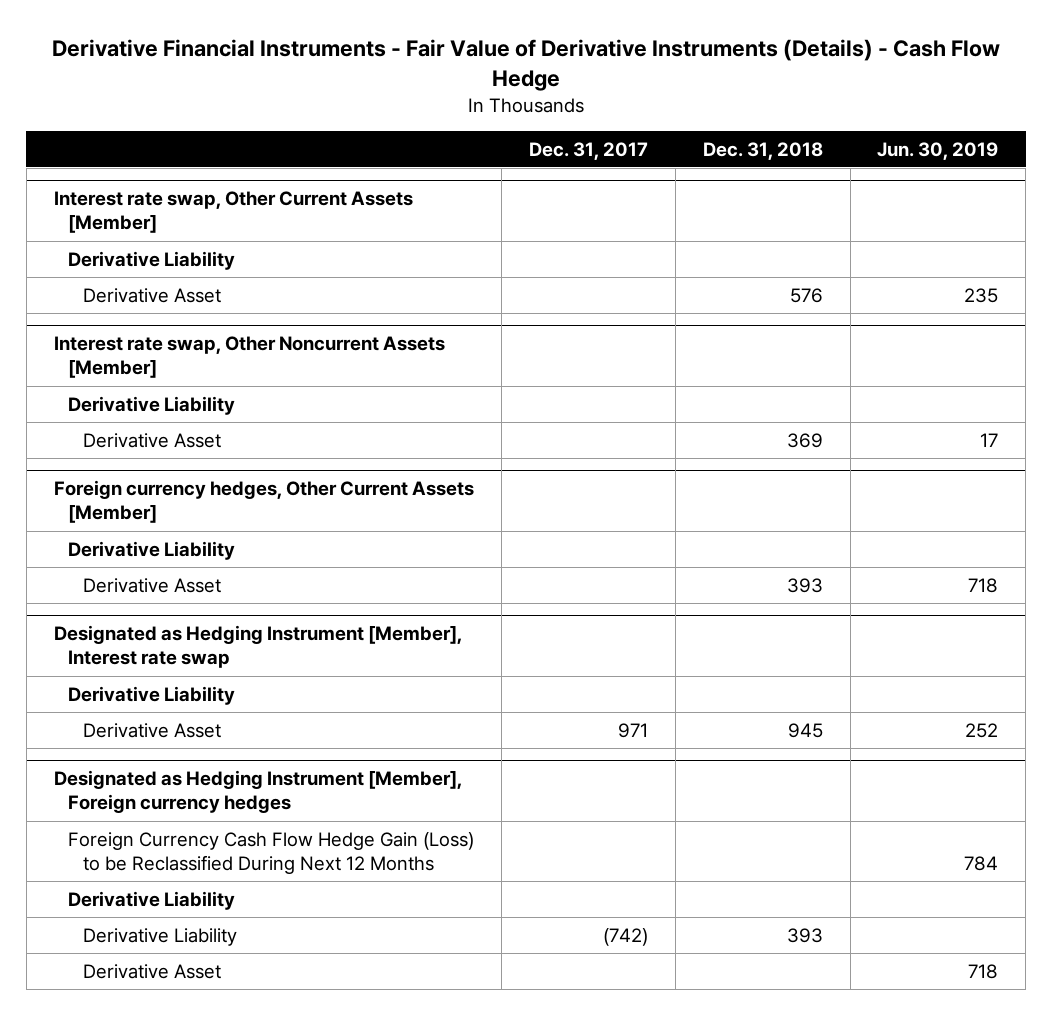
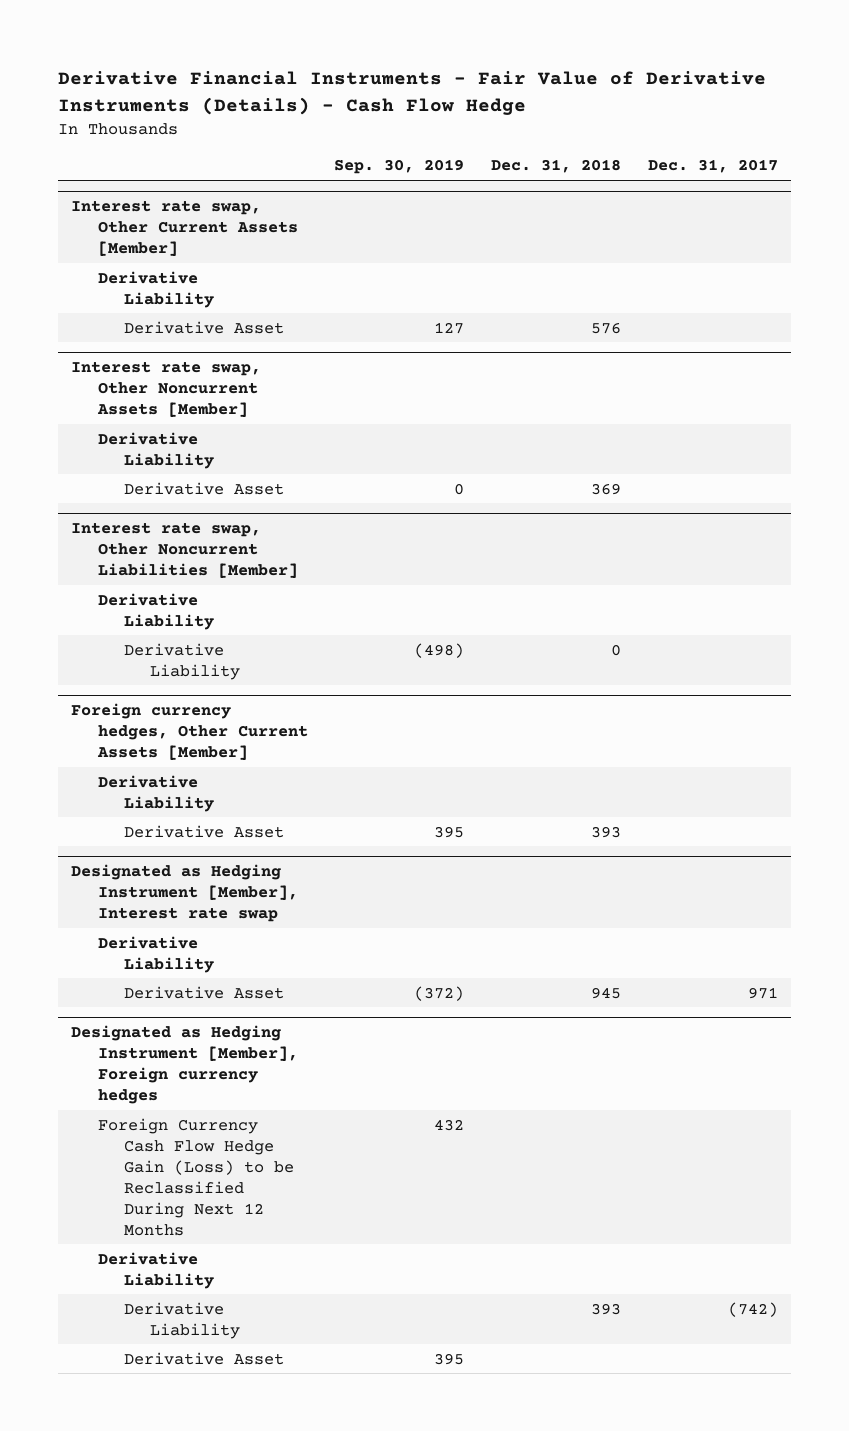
[877,141,999,160] Jun. 30, 2019 -> none
none -> [334,159,465,175] Sep. 30, 2019
none -> [71,522,298,579] Interest rate swap, Other Noncurrent Liabilities [Member]
none -> [97,592,215,630] Derivative Liability
none -> [124,642,241,680] Derivative Liability

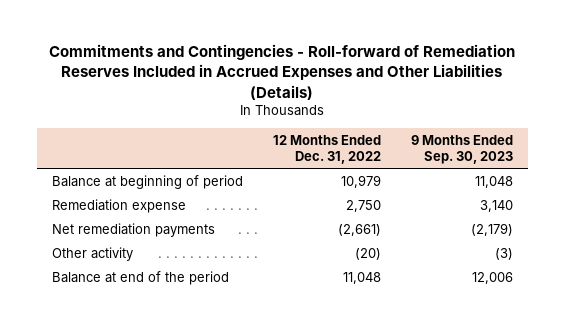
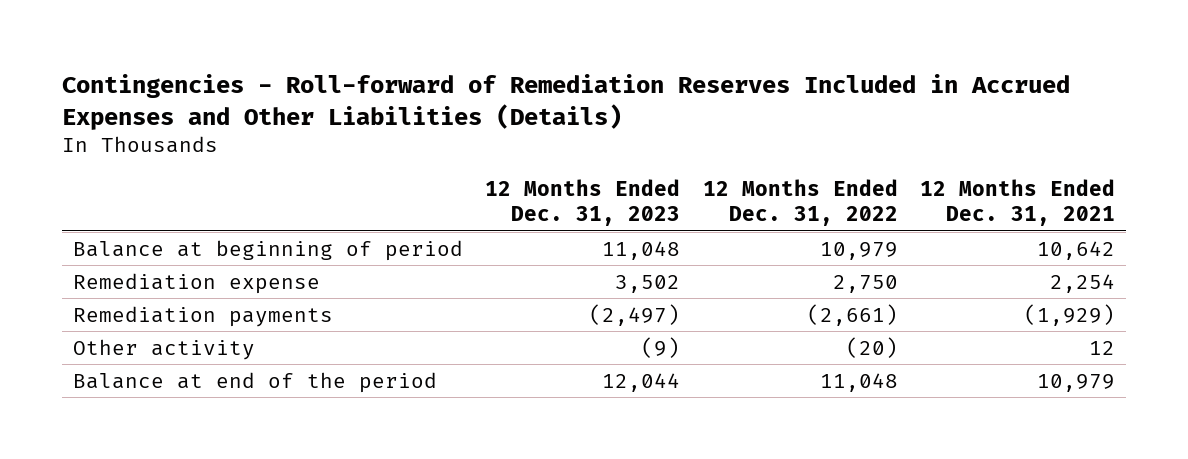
[49,43,516,100] Commitments and Contingencies - Roll-forward of Remediation Reserves Included in Accrued Expenses and Other Liabilities (Details) -> [61,74,1070,130] Contingencies - Roll-forward of Remediation Reserves Included in Accrued Expenses and Other Liabilities (Details)
[410,134,513,165] 9 Months Ended Sep. 30, 2023 -> none
none -> [485,179,681,226] 12 Months Ended Dec. 31, 2023
none -> [920,179,1116,226] 12 Months Ended Dec. 31, 2021
[51,222,215,237] Net remediation payments -> [72,305,333,327] Remediation payments

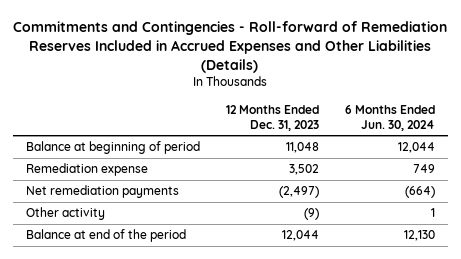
[61,74,1070,130] Contingencies - Roll-forward of Remediation Reserves Included in Accrued Expenses and Other Liabilities (Details) -> [13,21,448,73] Commitments and Contingencies - Roll-forward of Remediation Reserves Included in Accrued Expenses and Other Liabilities (Details)
[702,179,898,226] 12 Months Ended Dec. 31, 2022 -> none
[920,179,1116,226] 12 Months Ended Dec. 31, 2021 -> none
none -> [344,104,435,131] 6 Months Ended Jun. 30, 2024
[72,305,333,327] Remediation payments -> [26,185,180,199] Net remediation payments

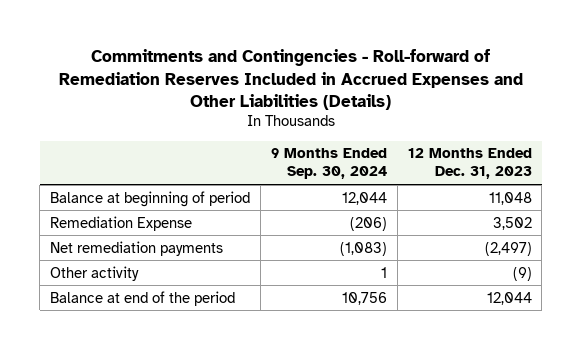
[344,104,435,131] 6 Months Ended Jun. 30, 2024 -> none
none -> [270,148,387,180] 9 Months Ended Sep. 30, 2024
[26,163,149,177] Remediation expense -> [50,215,193,231] Remediation Expense

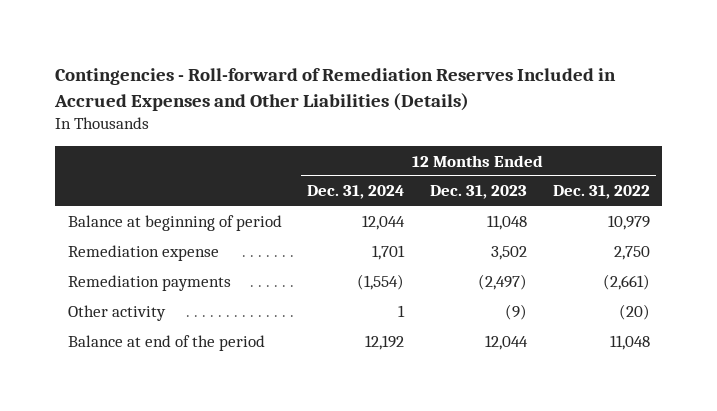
[58,49,523,110] Commitments and Contingencies - Roll-forward of Remediation Reserves Included in Accrued Expenses and Other Liabilities (Details) -> [53,67,616,111] Contingencies - Roll-forward of Remediation Reserves Included in Accrued Expenses and Other Liabilities (Details)
[270,148,387,180] 9 Months Ended Sep. 30, 2024 -> none
none -> [307,185,405,200] Dec. 31, 2024
none -> [552,185,650,200] Dec. 31, 2022
[50,215,193,231] Remediation Expense -> [67,244,219,261] Remediation expense
[50,240,224,256] Net remediation payments -> [67,274,231,291] Remediation payments

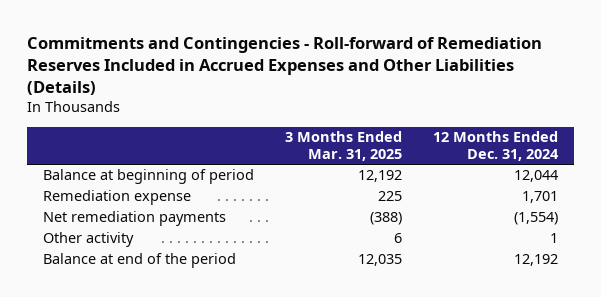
[53,67,616,111] Contingencies - Roll-forward of Remediation Reserves Included in Accrued Expenses and Other Liabilities (Details) -> [26,36,542,96] Commitments and Contingencies - Roll-forward of Remediation Reserves Included in Accrued Expenses and Other Liabilities (Details)
[429,185,527,200] Dec. 31, 2023 -> none
[552,185,650,200] Dec. 31, 2022 -> none
none -> [284,131,402,161] 3 Months Ended Mar. 31, 2025
[67,274,231,291] Remediation payments -> [42,211,226,227] Net remediation payments

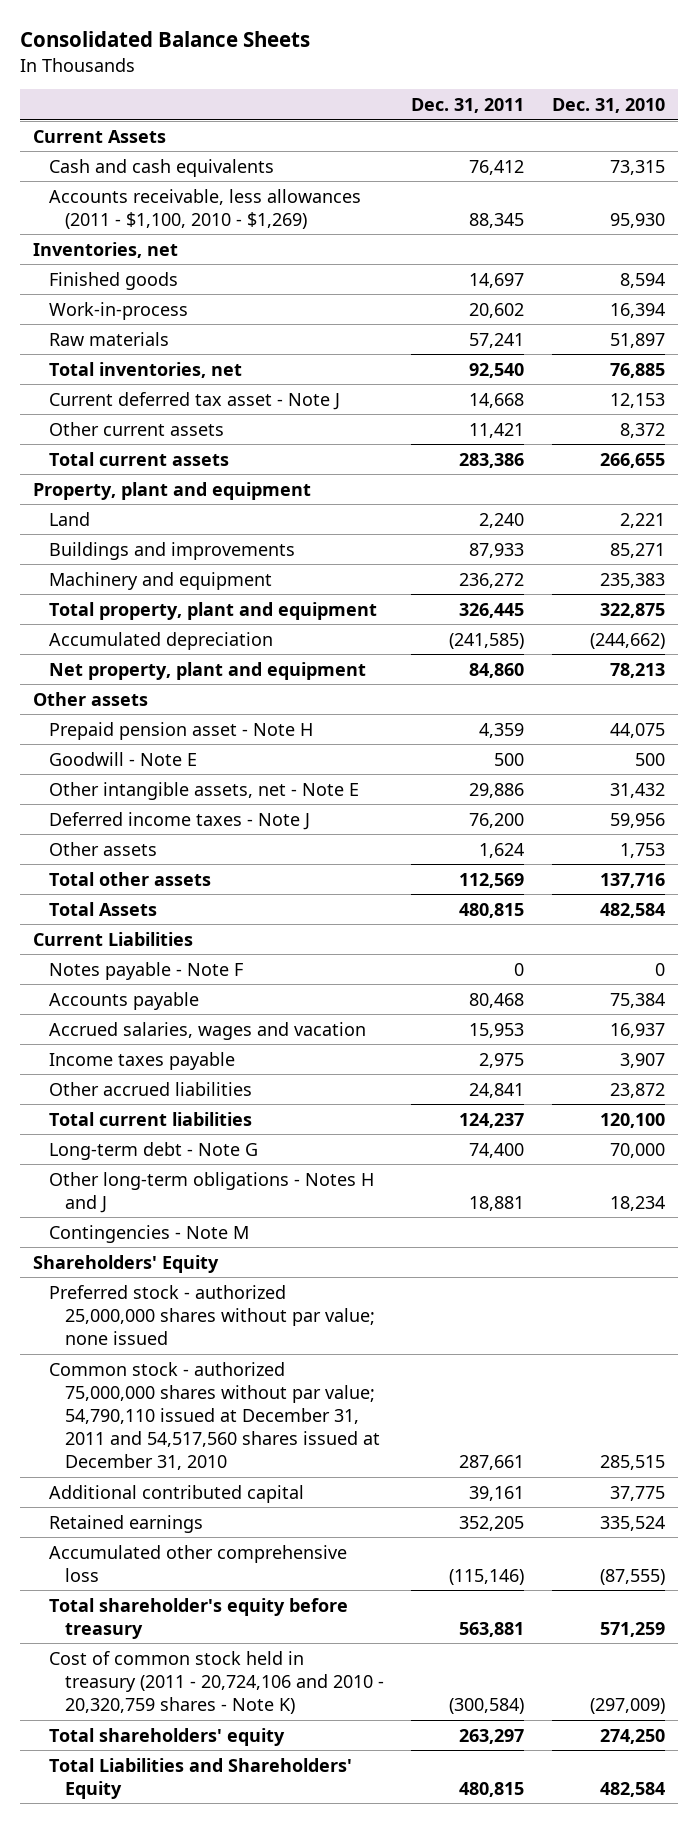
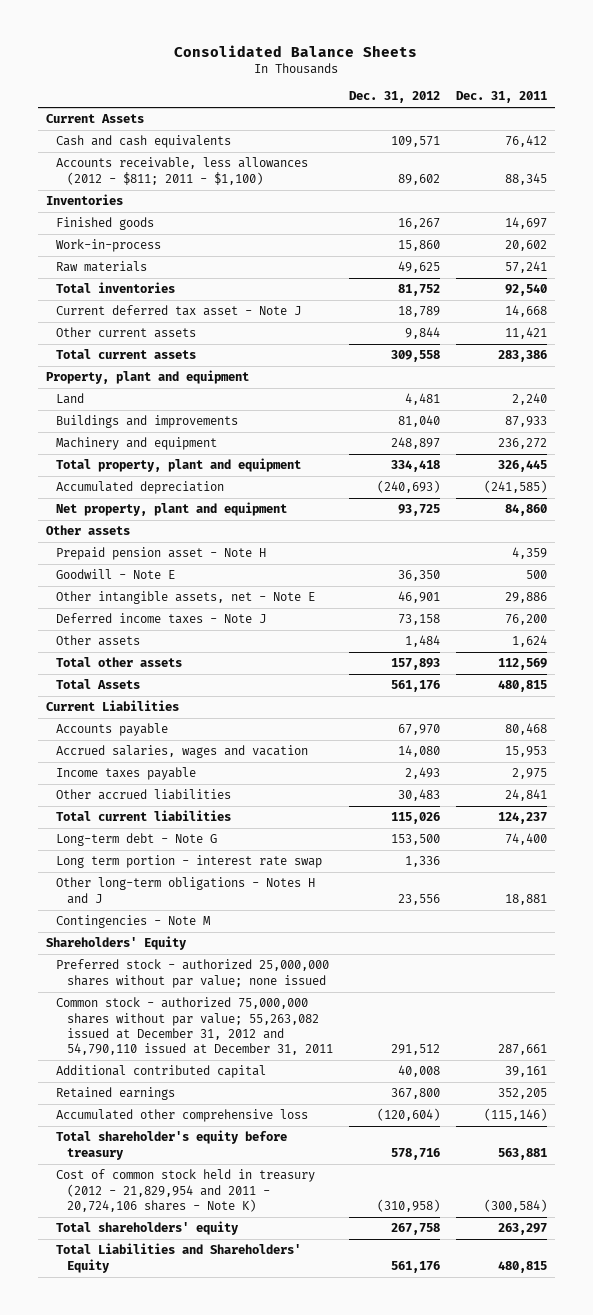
[551,98,665,114] Dec. 31, 2010 -> none
none -> [348,91,440,104] Dec. 31, 2012
[49,188,362,229] Accounts receivable, less allowances (2011 - $1,100, 2010 - $1,269) -> [56,157,309,185] Accounts receivable, less allowances (2012 - $811; 2011 - $1,100)
[33,241,179,258] Inventories, net -> [46,194,124,206] Inventories
[49,361,243,378] Total inventories, net -> [56,282,176,294] Total inventories
[49,961,244,980] Notes payable - Note F -> none
none -> [56,855,323,869] Long term portion - interest rate swap
[49,1361,380,1471] Common stock - authorized 75,000,000 shares without par value; 54,790,110 issued at December 31, 2011 and 54,517,560 shares issued at December 31, 2010 -> [56,997,333,1056] Common stock - authorized 75,000,000 shares without par value; 55,263,082 issued at December 31, 2012 and 54,790,110 issued at December 31, 2011
[49,1650,384,1714] Cost of common stock held in treasury (2011 - 20,724,106 and 2010 - 20,320,759 shares - Note K) -> [56,1169,316,1212] Cost of common stock held in treasury (2012 - 21,829,954 and 2011 - 20,724,106 shares - Note K)

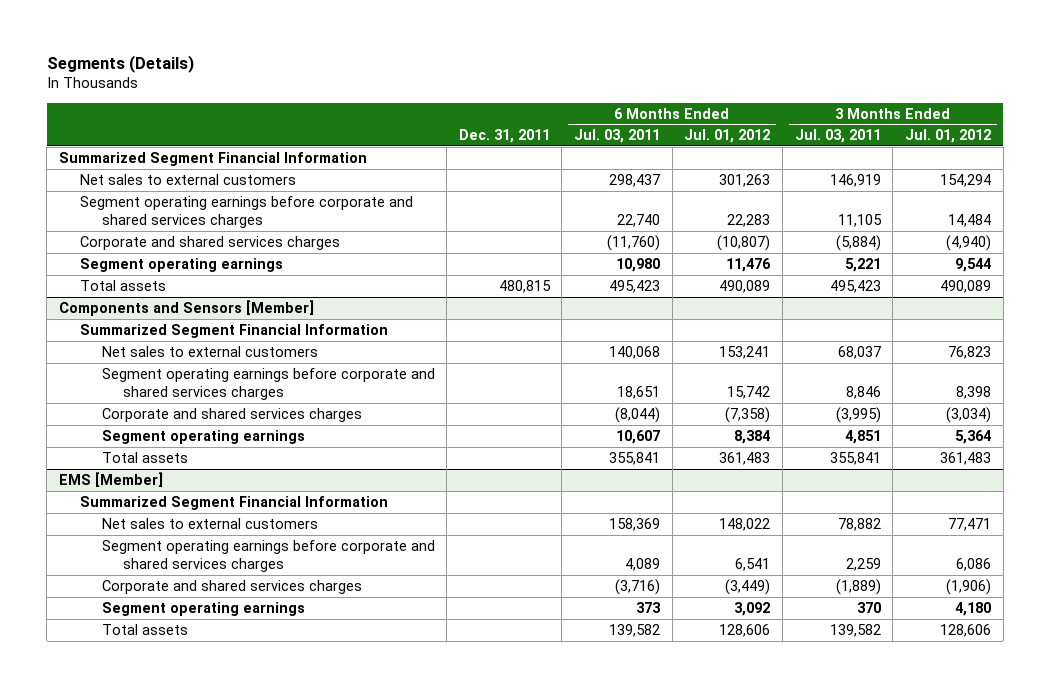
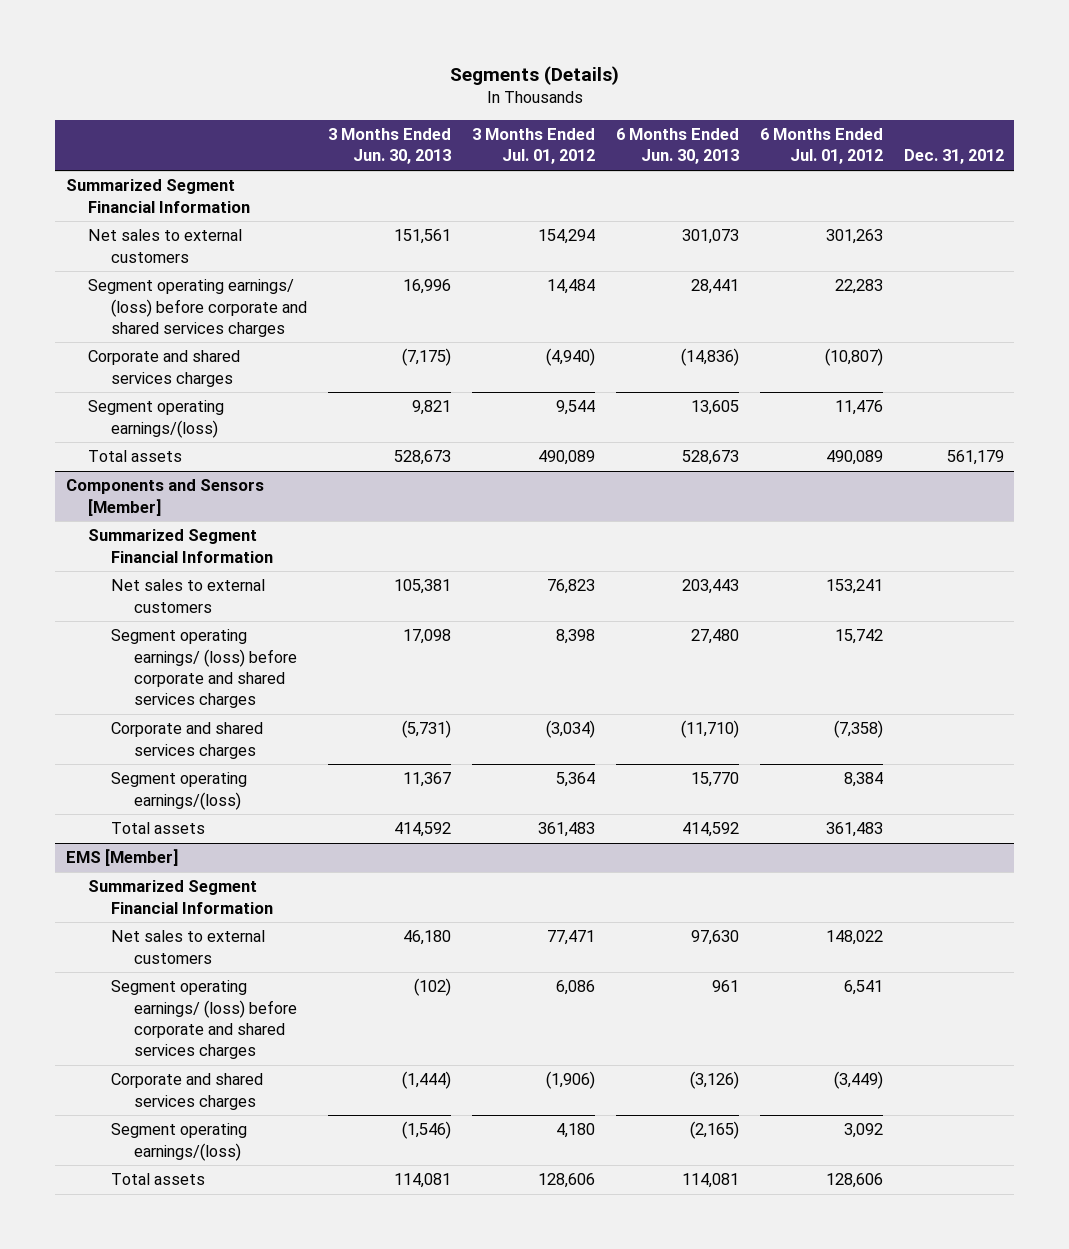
[458,129,550,144] Dec. 31, 2011 -> none
[574,129,661,144] Jul. 03, 2011 -> none
[794,129,881,144] Jul. 03, 2011 -> none
none -> [327,128,451,165] 3 Months Ended Jun. 30, 2013
none -> [615,128,739,165] 6 Months Ended Jun. 30, 2013
none -> [903,149,1004,165] Dec. 31, 2012
[80,195,414,228] Segment operating earnings before corporate and shared services charges -> [88,279,307,337] Segment operating earnings/ (loss) before corporate and shared services charges
[80,257,284,272] Segment operating earnings -> [88,400,225,438] Segment operating earnings/(loss)
[101,367,435,400] Segment operating earnings before corporate and shared services charges -> [110,629,297,708] Segment operating earnings/ (loss) before corporate and shared services charges
[101,429,305,444] Segment operating earnings -> [110,772,247,810] Segment operating earnings/(loss)
[101,539,435,572] Segment operating earnings before corporate and shared services charges -> [110,980,297,1059] Segment operating earnings/ (loss) before corporate and shared services charges
[101,601,305,616] Segment operating earnings -> [110,1123,247,1161] Segment operating earnings/(loss)

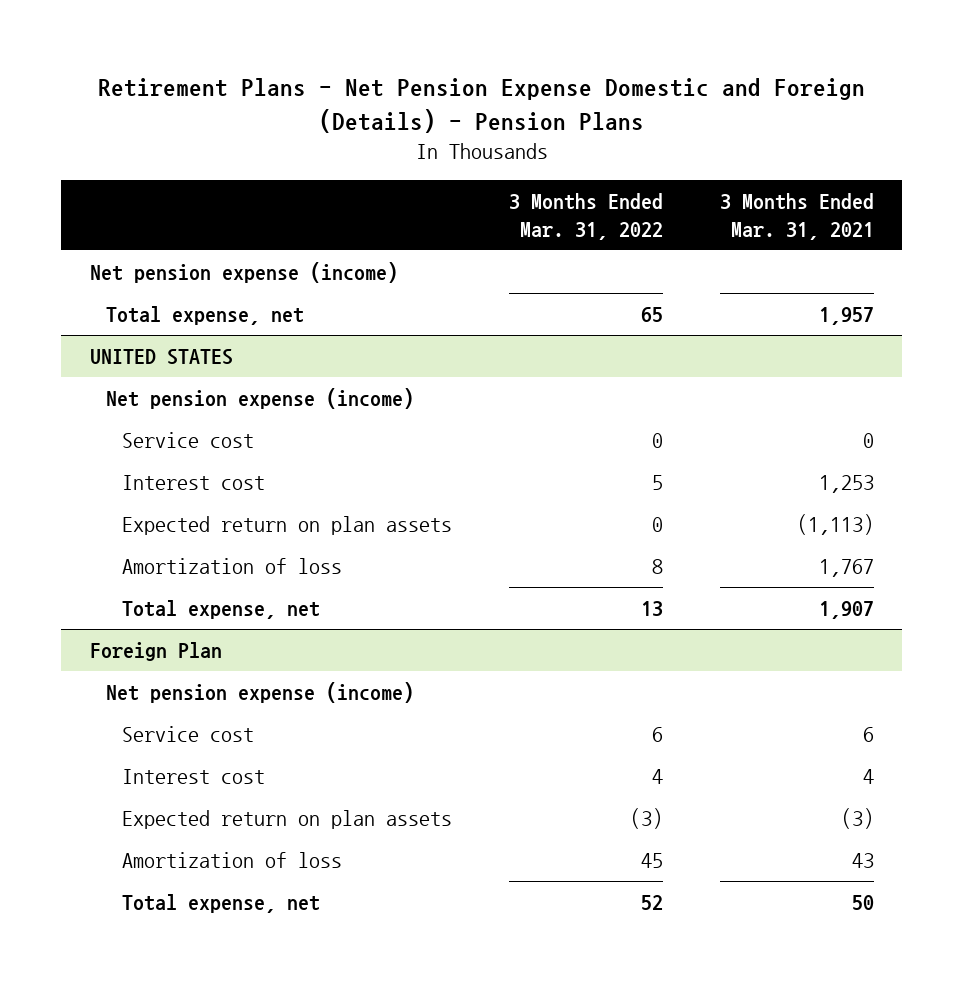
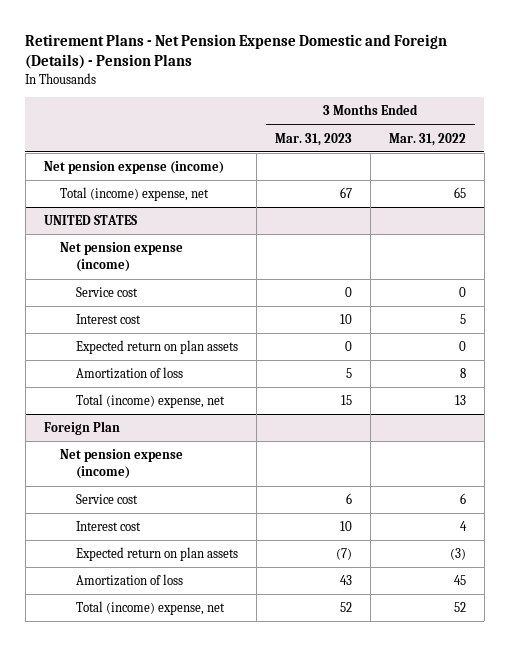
[720,193,875,240] 3 Months Ended Mar. 31, 2021 -> none
none -> [274,132,352,146] Mar. 31, 2023
[105,305,304,325] Total expense, net -> [59,187,209,202] Total (income) expense, net
[122,599,321,619] Total expense, net -> [76,394,226,409] Total (income) expense, net
[122,893,321,913] Total expense, net -> [76,601,226,616] Total (income) expense, net

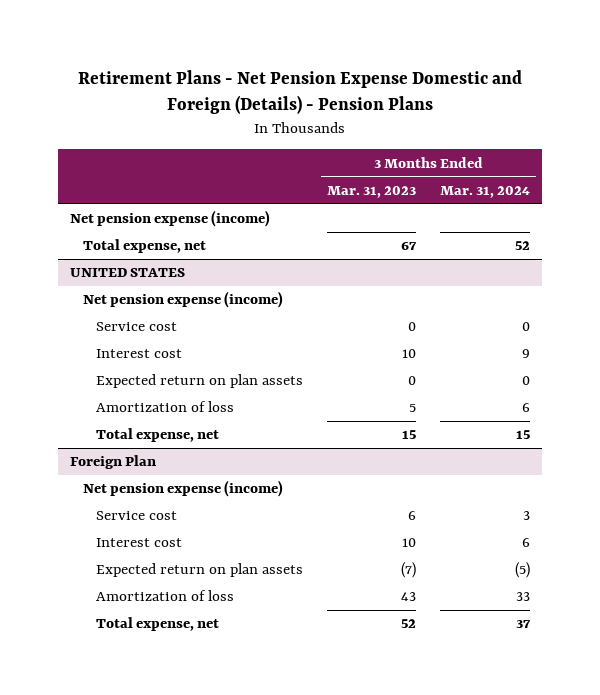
[388,132,466,146] Mar. 31, 2022 -> none
none -> [440,185,531,198] Mar. 31, 2024
[59,187,209,202] Total (income) expense, net -> [82,239,206,254] Total expense, net
[76,394,226,409] Total (income) expense, net -> [95,428,219,443] Total expense, net
[76,601,226,616] Total (income) expense, net -> [95,617,219,632] Total expense, net

